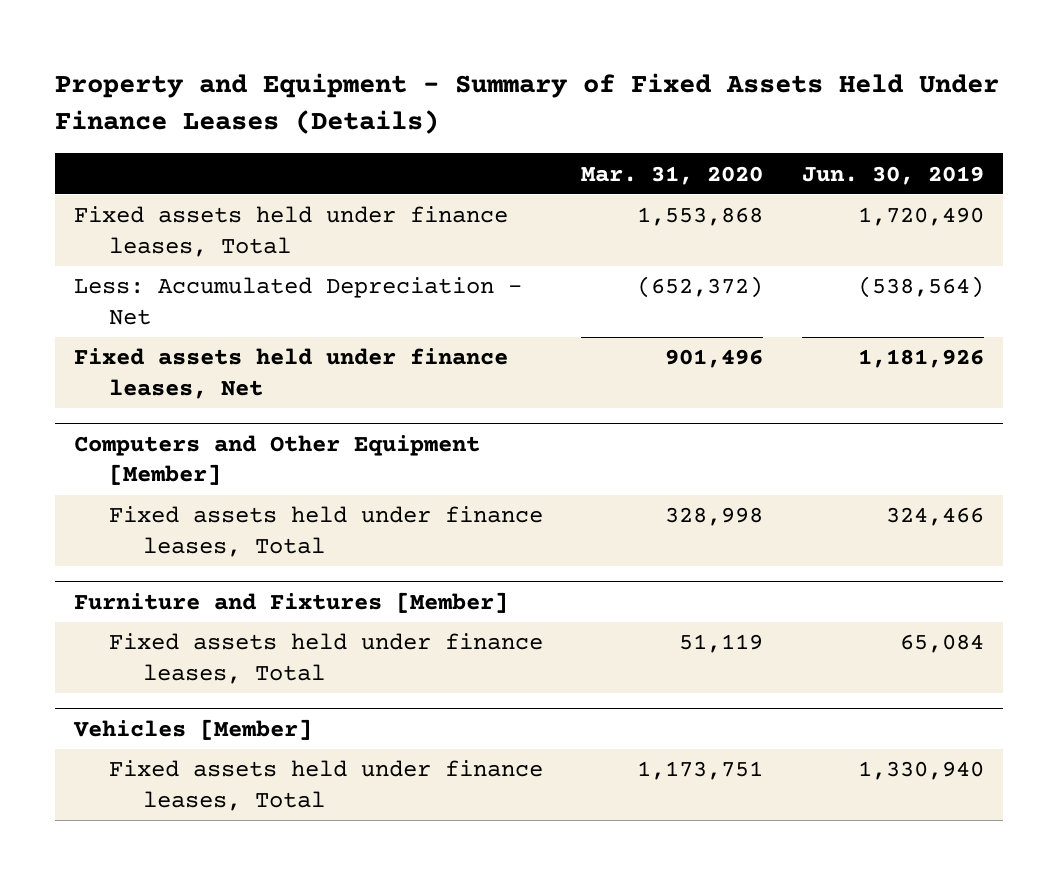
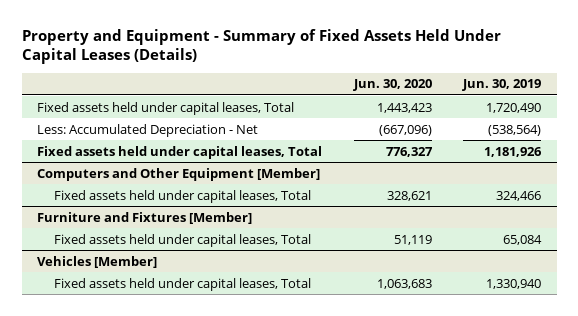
[54,73,999,135] Property and Equipment - Summary of Fixed Assets Held Under Finance Leases (Details) -> [21,28,501,65] Property and Equipment - Summary of Fixed Assets Held Under Capital Leases (Details)
[581,165,764,185] Mar. 31, 2020 -> none
none -> [352,79,432,92] Jun. 30, 2020
[74,206,509,258] Fixed assets held under finance leases, Total -> [37,101,295,115] Fixed assets held under capital leases, Total
[74,348,509,400] Fixed assets held under finance leases, Net -> [37,145,323,159] Fixed assets held under capital leases, Total
[108,506,543,558] Fixed assets held under finance leases, Total -> [53,189,311,203] Fixed assets held under capital leases, Total
[108,633,543,685] Fixed assets held under finance leases, Total -> [53,233,311,247] Fixed assets held under capital leases, Total
[108,760,543,812] Fixed assets held under finance leases, Total -> [53,277,311,291] Fixed assets held under capital leases, Total

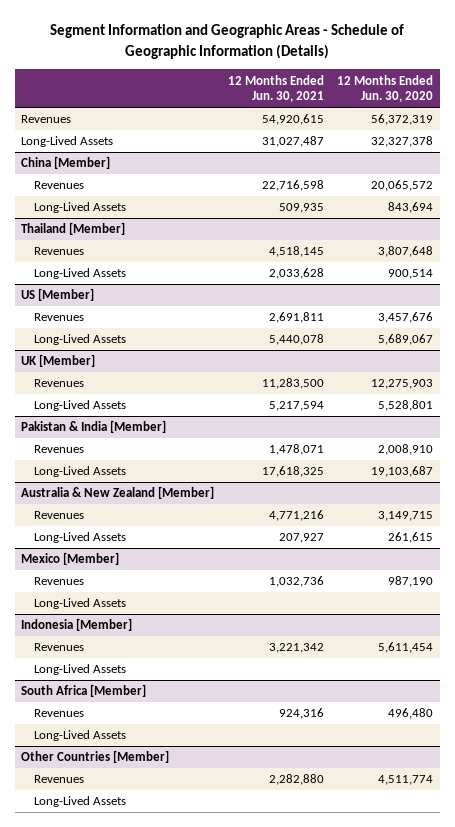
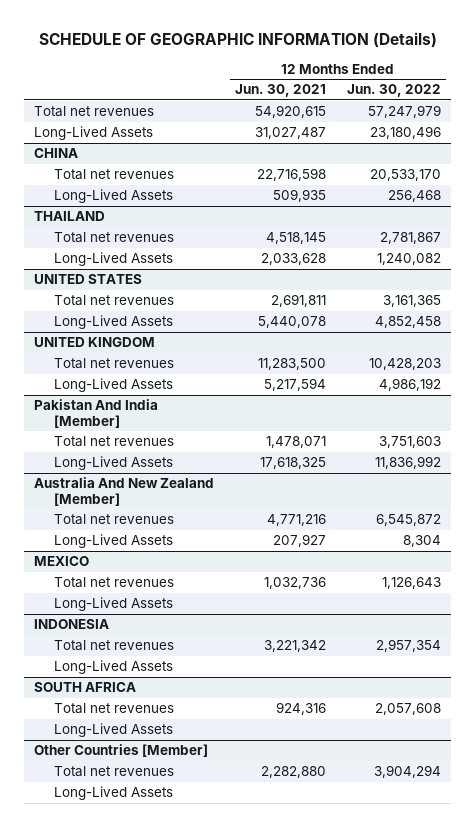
[50,24,405,59] Segment Information and Geographic Areas - Schedule of Geographic Information (Details) -> [38,32,437,49] SCHEDULE OF GEOGRAPHIC INFORMATION (Details)
[337,74,434,103] 12 Months Ended Jun. 30, 2020 -> none
none -> [346,84,441,98] Jun. 30, 2022
[21,115,72,124] Revenues -> [34,106,155,118] Total net revenues
[21,156,111,170] China [Member] -> [34,148,79,159] CHINA
[34,181,85,190] Revenues -> [54,169,175,181] Total net revenues
[21,222,126,236] Thailand [Member] -> [34,211,106,222] THAILAND
[34,247,85,256] Revenues -> [54,232,175,244] Total net revenues
[21,288,95,302] US [Member] -> [34,274,143,285] UNITED STATES
[34,313,85,322] Revenues -> [54,295,175,307] Total net revenues
[21,354,96,368] UK [Member] -> [34,337,156,348] UNITED KINGDOM
[34,379,85,388] Revenues -> [54,358,175,370] Total net revenues
[21,420,167,434] Pakistan & India [Member] -> [34,399,159,429] Pakistan And India [Member]
[34,445,85,454] Revenues -> [54,436,175,448] Total net revenues
[21,486,215,500] Australia & New Zealand [Member] -> [34,477,215,507] Australia And New Zealand [Member]
[34,511,85,520] Revenues -> [54,514,175,526] Total net revenues
[21,552,120,566] Mexico [Member] -> [34,556,90,567] MEXICO
[34,577,85,586] Revenues -> [54,577,175,589] Total net revenues
[21,618,133,632] Indonesia [Member] -> [34,619,110,630] INDONESIA
[34,643,85,652] Revenues -> [54,640,175,652] Total net revenues
[21,684,147,698] South Africa [Member] -> [34,682,137,693] SOUTH AFRICA
[34,709,85,718] Revenues -> [54,703,175,715] Total net revenues
[34,775,85,784] Revenues -> [54,766,175,778] Total net revenues

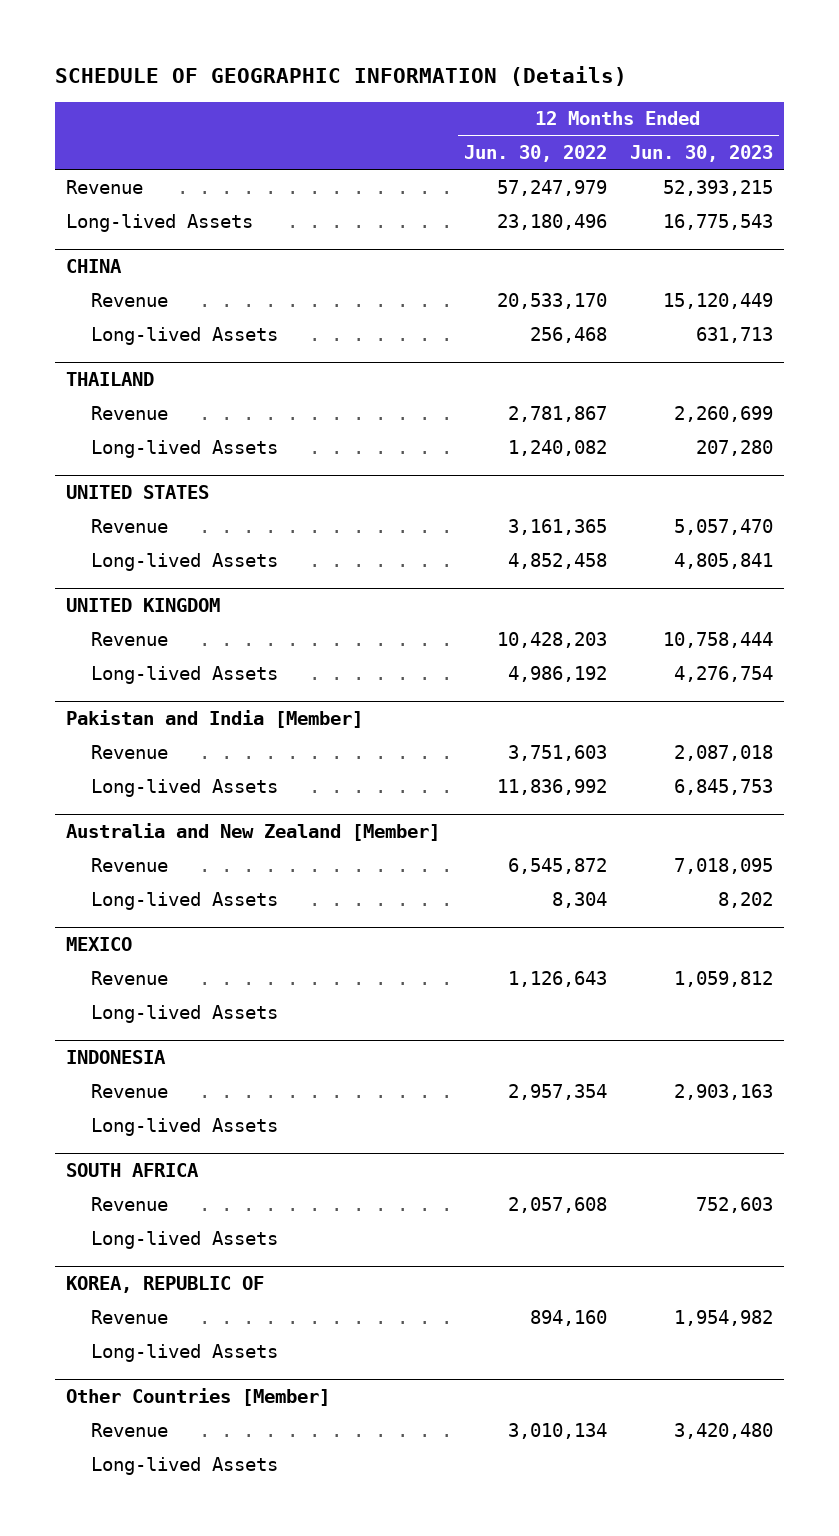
[235,84,327,98] Jun. 30, 2021 -> none
none -> [629,144,773,162] Jun. 30, 2023
[34,106,155,118] Total net revenues -> [66,179,144,194] Revenue
[34,126,154,141] Long-Lived Assets -> [66,213,254,232] Long-lived Assets
[54,169,175,181] Total net revenues -> [91,292,169,307] Revenue
[54,189,174,204] Long-Lived Assets -> [91,326,279,345] Long-lived Assets
[54,232,175,244] Total net revenues -> [91,405,169,420] Revenue
[54,252,174,267] Long-Lived Assets -> [91,439,279,458] Long-lived Assets
[54,295,175,307] Total net revenues -> [91,518,169,533] Revenue
[54,315,174,330] Long-Lived Assets -> [91,552,279,571] Long-lived Assets
[54,358,175,370] Total net revenues -> [91,631,169,646] Revenue
[54,378,174,393] Long-Lived Assets -> [91,665,279,684] Long-lived Assets
[34,399,159,429] Pakistan And India [Member] -> [66,710,364,729] Pakistan and India [Member]
[54,436,175,448] Total net revenues -> [91,744,169,759] Revenue
[54,456,174,471] Long-Lived Assets -> [91,778,279,797] Long-lived Assets
[34,477,215,507] Australia And New Zealand [Member] -> [66,823,441,842] Australia and New Zealand [Member]
[54,514,175,526] Total net revenues -> [91,857,169,872] Revenue
[54,534,174,549] Long-Lived Assets -> [91,891,279,910] Long-lived Assets
[54,577,175,589] Total net revenues -> [91,970,169,985] Revenue
[54,597,174,612] Long-Lived Assets -> [91,1004,279,1023] Long-lived Assets
[54,640,175,652] Total net revenues -> [91,1083,169,1098] Revenue
[54,660,174,675] Long-Lived Assets -> [91,1117,279,1136] Long-lived Assets
[54,703,175,715] Total net revenues -> [91,1196,169,1211] Revenue
[54,723,174,738] Long-Lived Assets -> [91,1230,279,1249] Long-lived Assets
none -> [66,1276,265,1294] KOREA, REPUBLIC OF
none -> [91,1309,169,1324] Revenue
none -> [91,1343,279,1362] Long-lived Assets
[54,766,175,778] Total net revenues -> none
none -> [91,1422,169,1437] Revenue
[54,786,174,801] Long-Lived Assets -> [91,1456,279,1475] Long-lived Assets

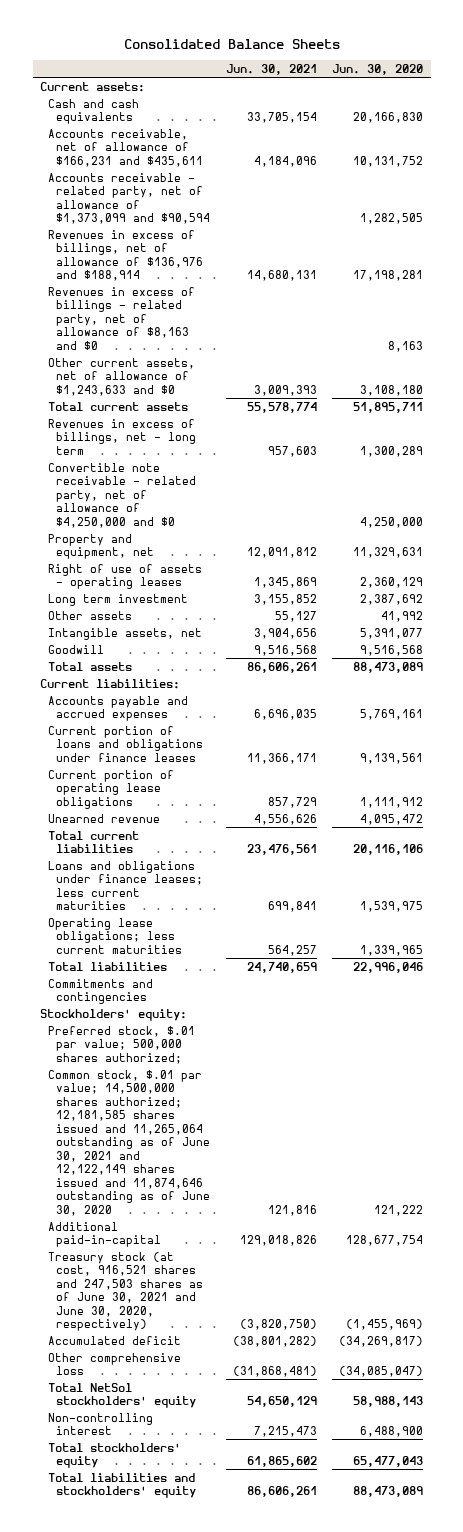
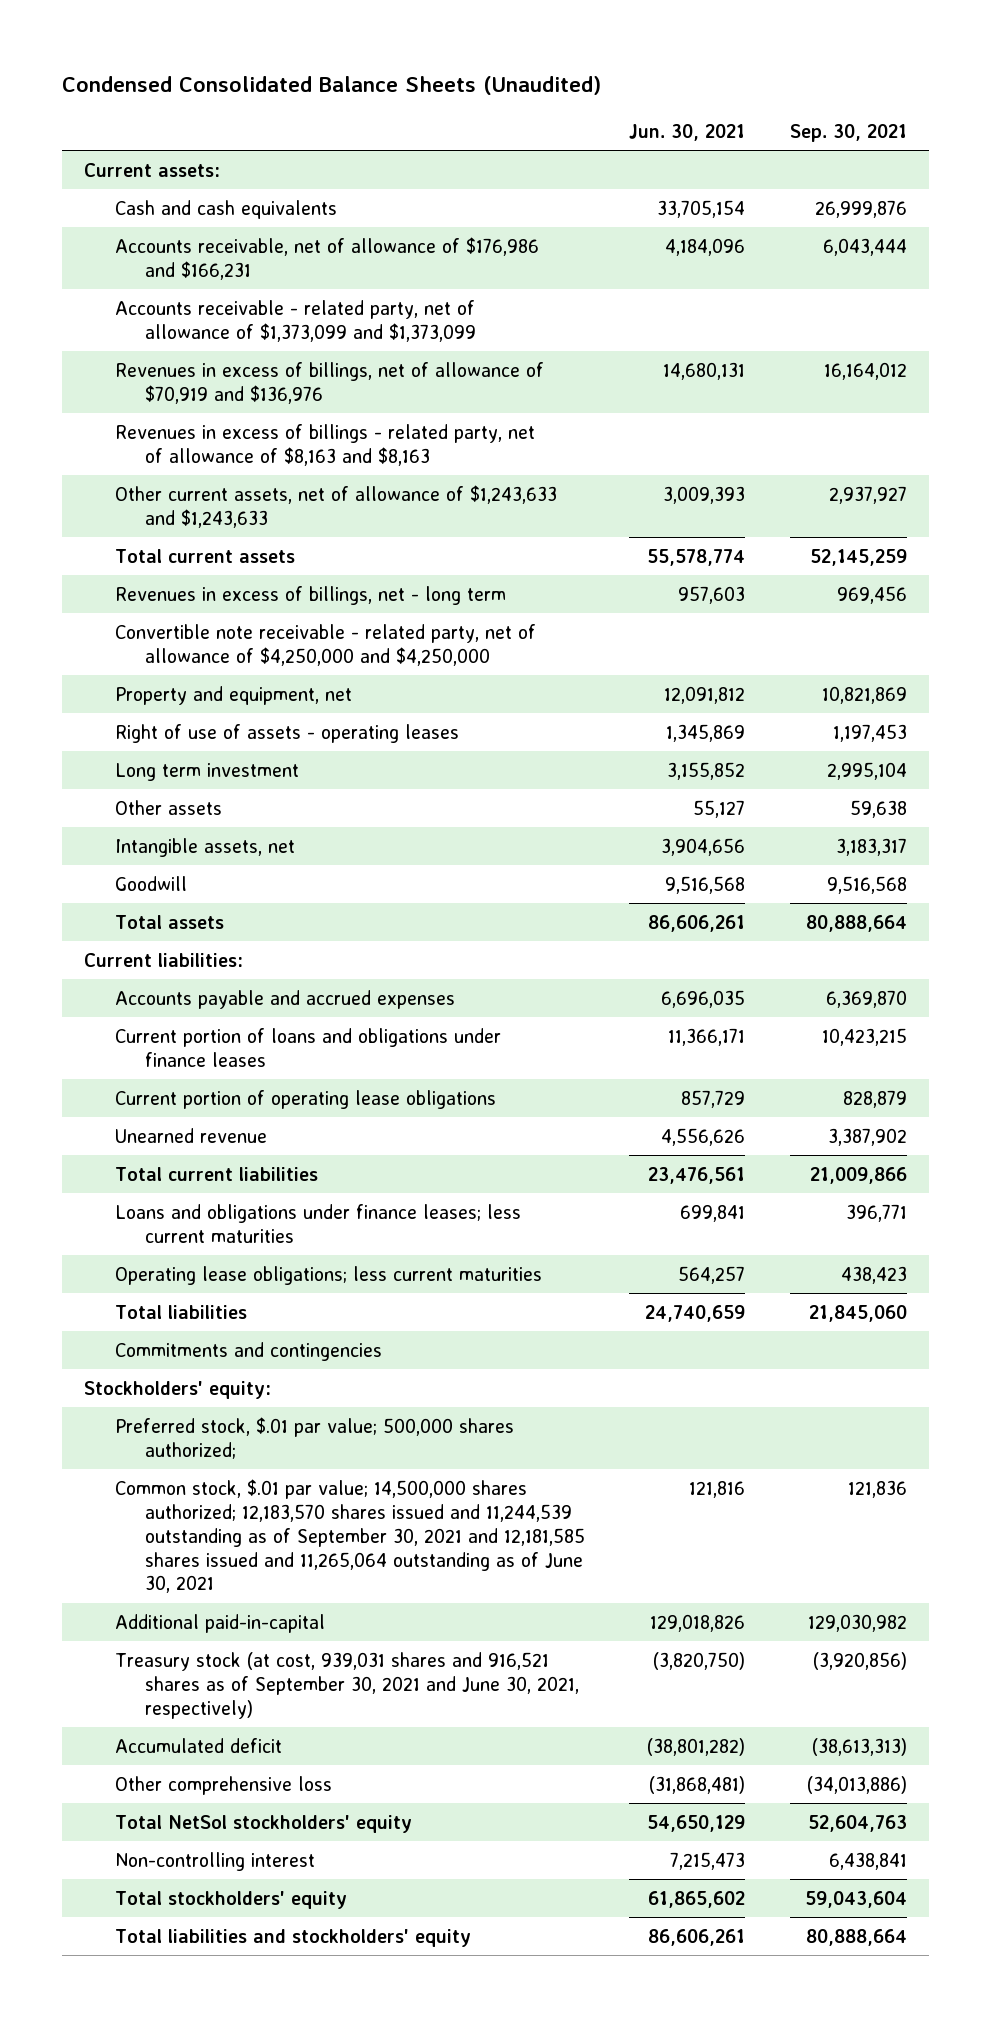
[123,39,340,50] Consolidated Balance Sheets -> [62,76,602,96] Condensed Consolidated Balance Sheets (Unaudited)
[332,63,424,75] Jun. 30, 2020 -> none
none -> [789,123,907,142] Sep. 30, 2021
[48,128,203,167] Accounts receivable, net of allowance of $166,231 and $435,611 -> [114,236,539,280] Accounts receivable, net of allowance of $176,986 and $166,231
[48,172,210,225] Accounts receivable - related party, net of allowance of $1,373,099 and $90,594 -> [114,299,477,342] Accounts receivable - related party, net of allowance of $1,373,099 and $1,373,099
[48,229,203,282] Revenues in excess of billings, net of allowance of $136,976 and $188,914 -> [114,361,544,404] Revenues in excess of billings, net of allowance of $70,919 and $136,976
[48,286,196,350] Revenues in excess of billings - related party, net of allowance of $8,163 and $0 -> [114,423,535,466] Revenues in excess of billings - related party, net of allowance of $8,163 and $8,163
[48,357,196,396] Other current assets, net of allowance of $1,243,633 and $0 -> [114,484,557,528] Other current assets, net of allowance of $1,243,633 and $1,243,633
[48,462,196,528] Convertible note receivable - related party, net of allowance of $4,250,000 and $0 -> [114,623,536,666] Convertible note receivable - related party, net of allowance of $4,250,000 and $4,250,000
[48,1069,210,1216] Common stock, $.01 par value; 14,500,000 shares authorized; 12,181,585 shares issued and 11,265,064 outstanding as of June 30, 2021 and 12,122,149 shares issued and 11,874,646 outstanding as of June 30, 2020 -> [114,1478,586,1594] Common stock, $.01 par value; 14,500,000 shares authorized; 12,183,570 shares issued and 11,244,539 outstanding as of September 30, 2021 and 12,181,585 shares issued and 11,265,064 outstanding as of June 30, 2021
[48,1251,203,1332] Treasury stock (at cost, 916,521 shares and 247,503 shares as of June 30, 2021 and June 30, 2020, respectively) -> [114,1651,580,1719] Treasury stock (at cost, 939,031 shares and 916,521 shares as of September 30, 2021 and June 30, 2021, respectively)

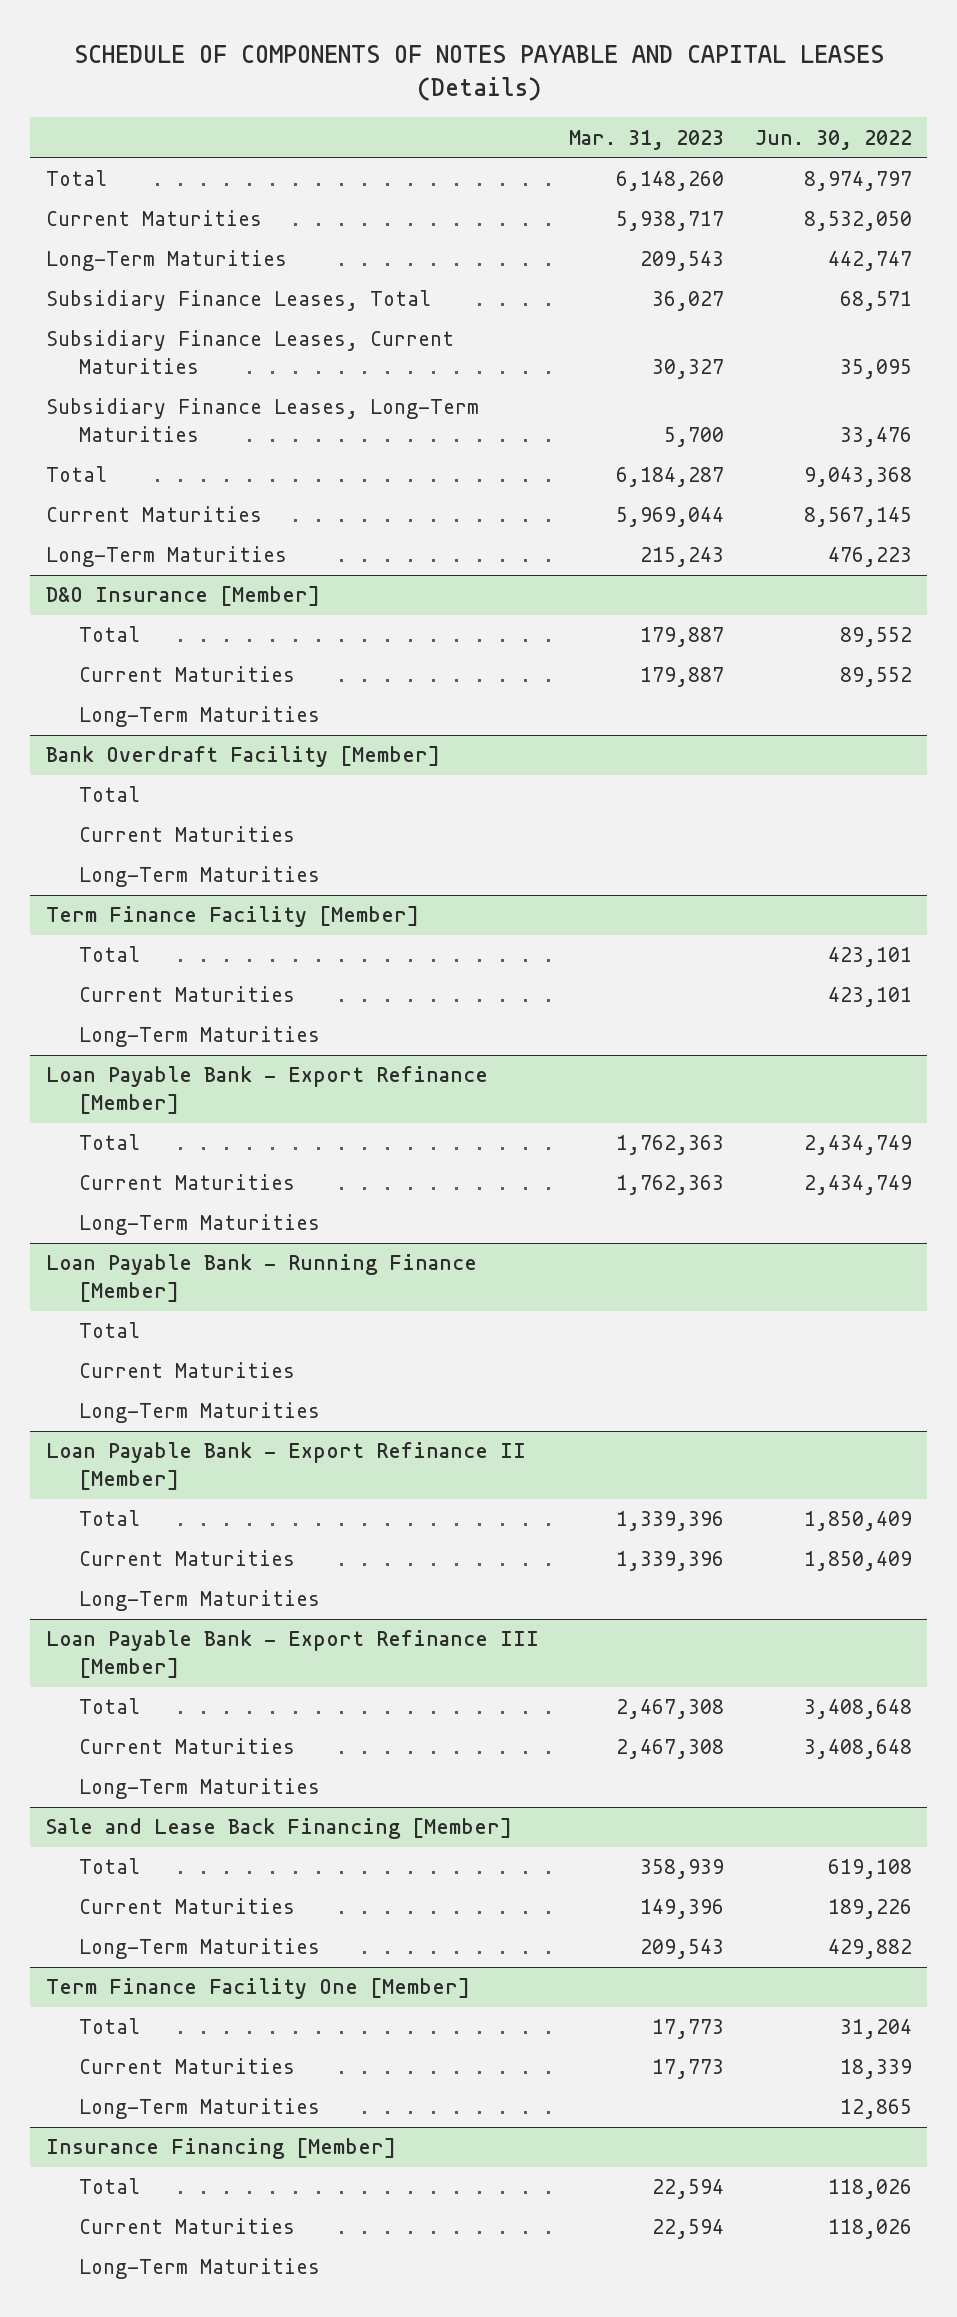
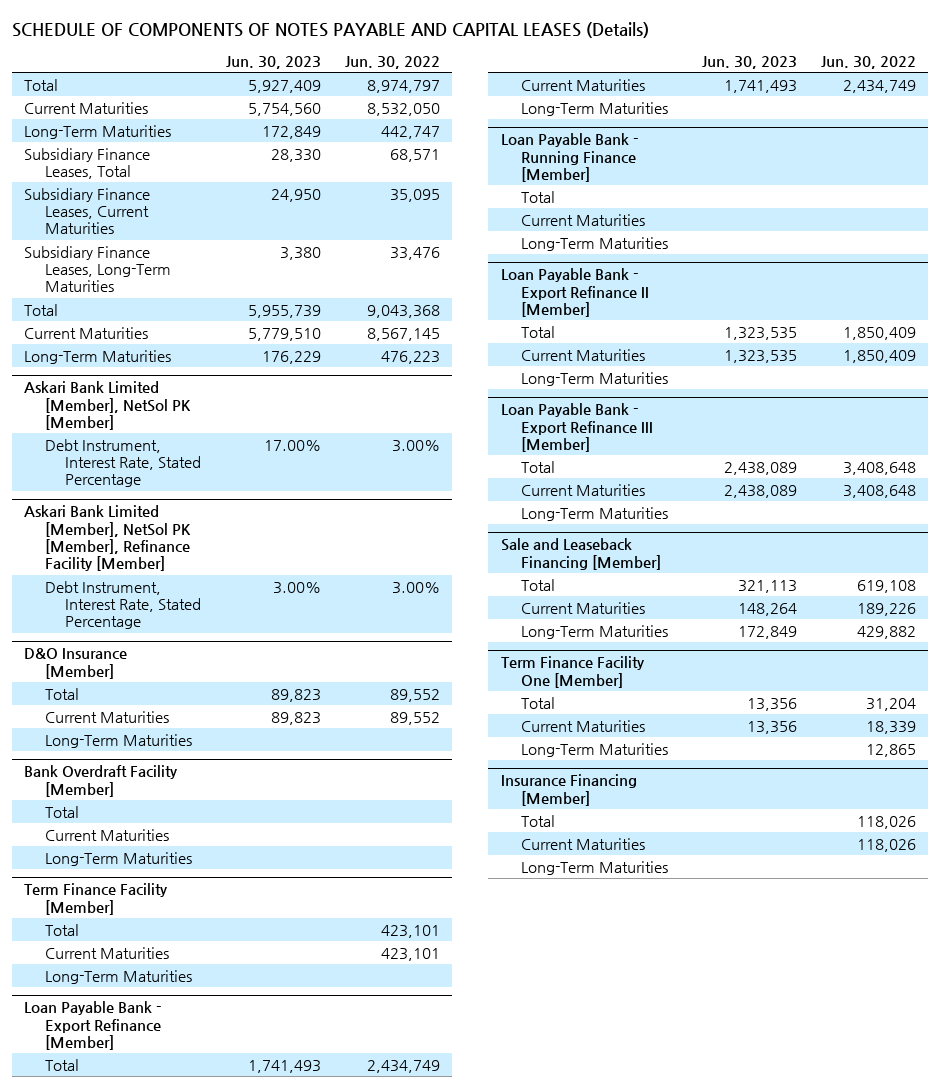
[569,129,725,150] Mar. 31, 2023 -> none
none -> [225,55,321,69] Jun. 30, 2023
none -> [24,381,191,430] Askari Bank Limited [Member], NetSol PK [Member]
none -> [44,438,202,488] Debt Instrument, Interest Rate, Stated Percentage
none -> [24,505,191,572] Askari Bank Limited [Member], NetSol PK [Member], Refinance Facility [Member]
none -> [44,580,202,630] Debt Instrument, Interest Rate, Stated Percentage
[45,1818,512,1840] Sale and Lease Back Financing [Member] -> [500,538,661,570] Sale and Leaseback Financing [Member]

